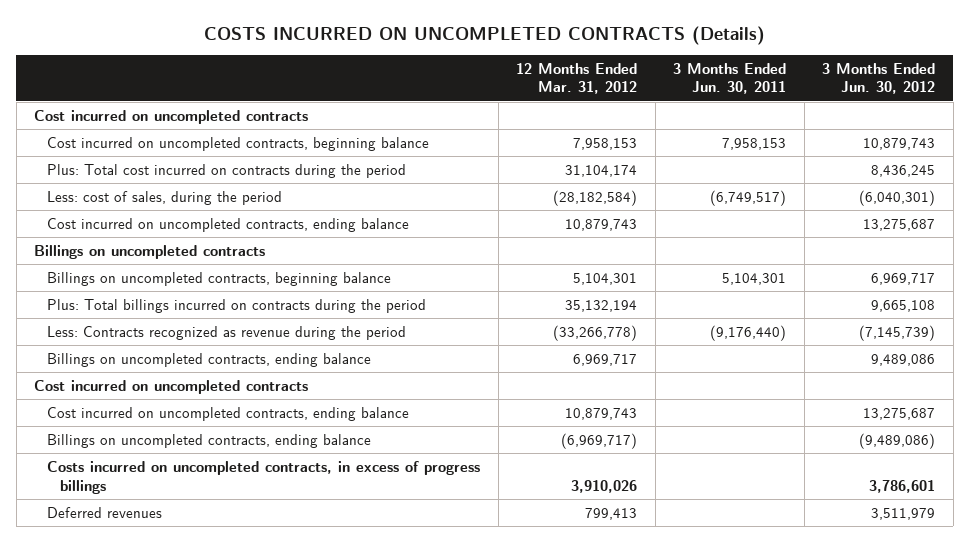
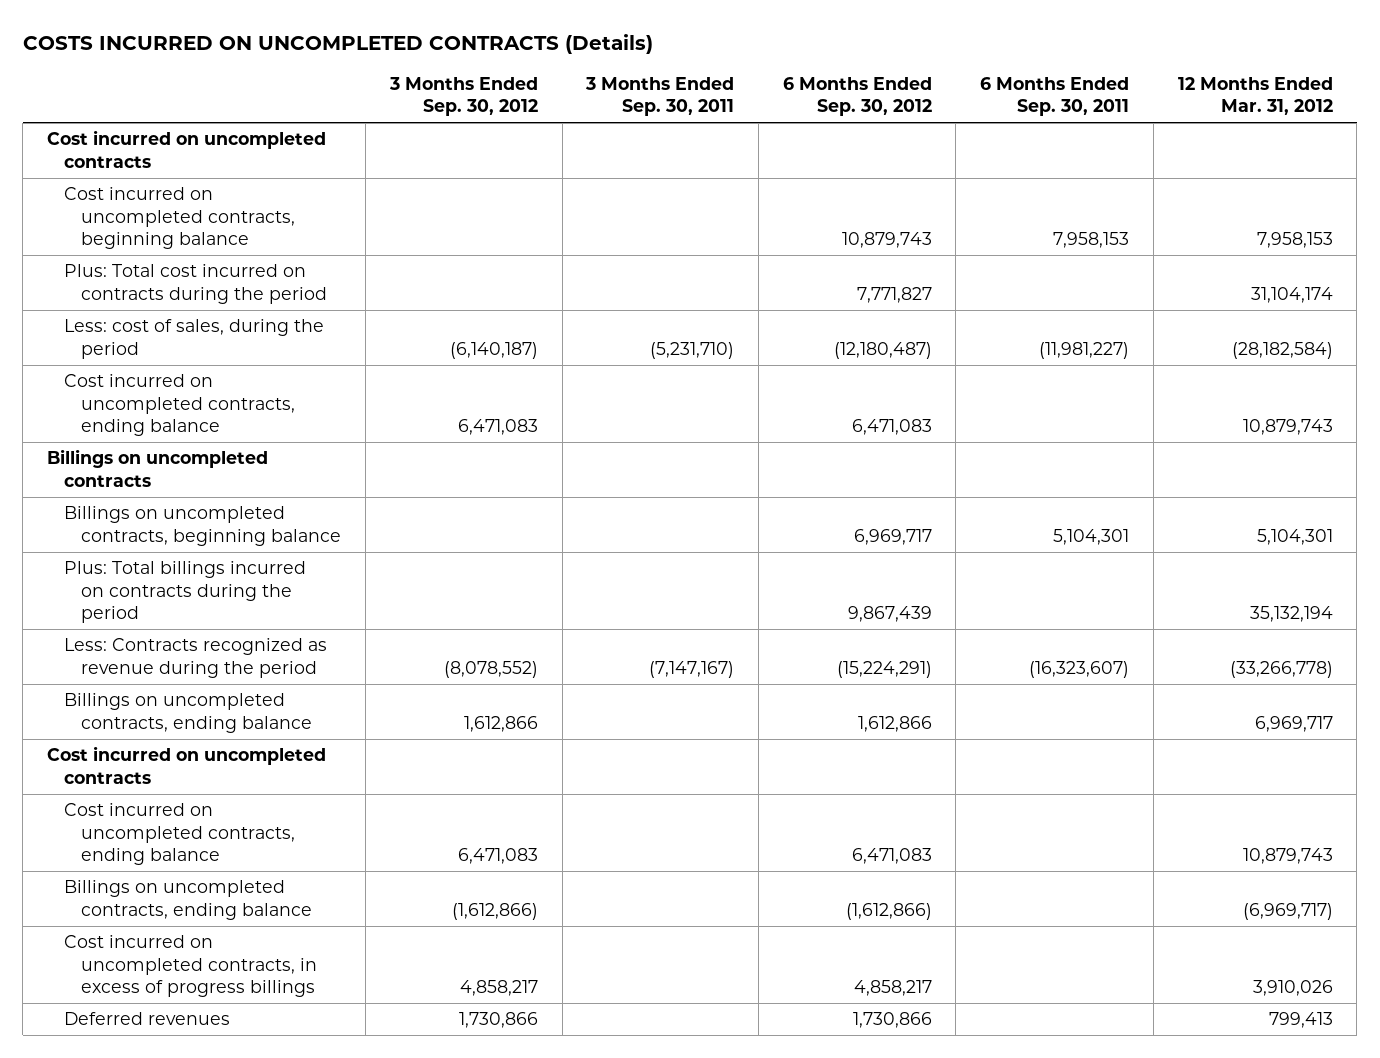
[673,62,787,95] 3 Months Ended Jun. 30, 2011 -> none
[822,62,936,95] 3 Months Ended Jun. 30, 2012 -> none
none -> [388,76,538,117] 3 Months Ended Sep. 30, 2012
none -> [585,76,735,117] 3 Months Ended Sep. 30, 2011
none -> [782,76,932,117] 6 Months Ended Sep. 30, 2012
none -> [980,76,1130,117] 6 Months Ended Sep. 30, 2011
[47,460,481,494] Costs incurred on uncompleted contracts, in excess of progress billings -> [64,935,318,998] Cost incurred on uncompleted contracts, in excess of progress billings

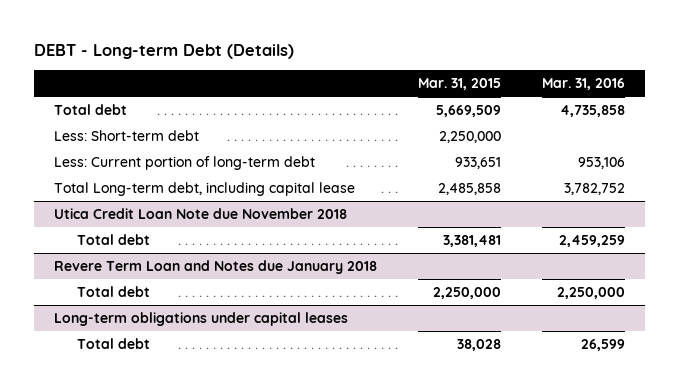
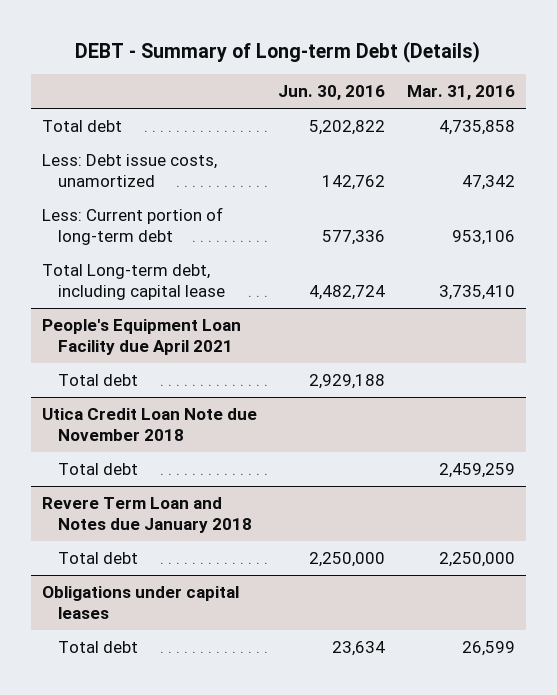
[34,44,295,60] DEBT - Long-term Debt (Details) -> [75,40,481,63] DEBT - Summary of Long-term Debt (Details)
[418,78,502,91] Mar. 31, 2015 -> none
none -> [278,85,386,101] Jun. 30, 2016
[54,129,200,141] Less: Short-term debt -> none
none -> [42,153,218,188] Less: Debt issue costs, unamortized
[563,182,625,195] 3,782,752 -> [438,285,515,301] 3,735,410
none -> [42,318,242,356] People's Equipment Loan Facility due April 2021
none -> [58,373,139,386] Total debt
[54,311,349,326] Long-term obligations under capital leases -> [42,585,240,620] Obligations under capital leases

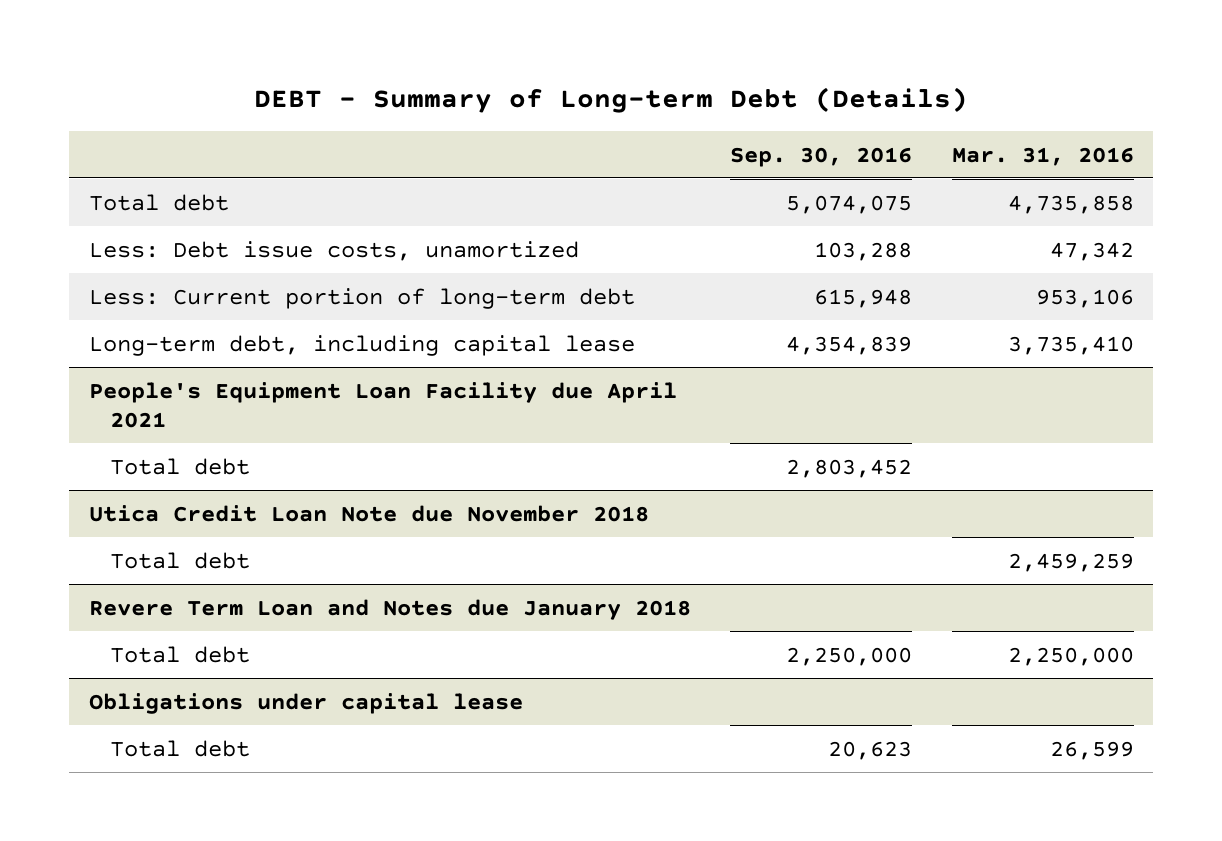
[278,85,386,101] Jun. 30, 2016 -> none
none -> [730,146,913,167] Sep. 30, 2016
[42,263,226,301] Total Long-term debt, including capital lease -> [88,334,635,356] Long-term debt, including capital lease
[42,585,240,620] Obligations under capital leases -> [88,692,523,714] Obligations under capital lease

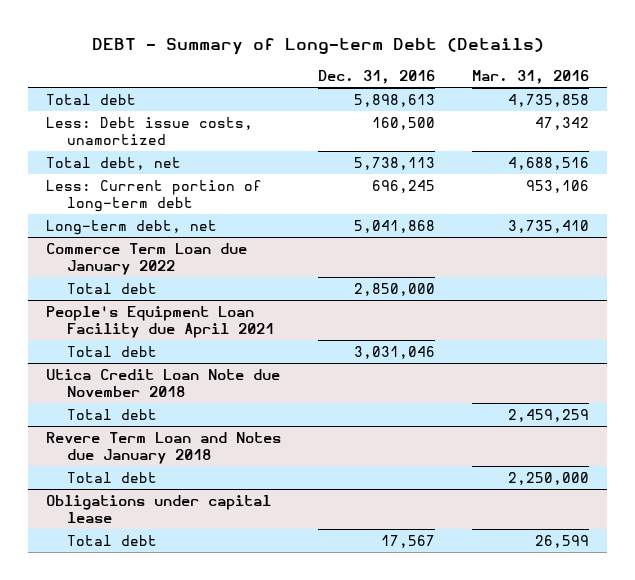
[730,146,913,167] Sep. 30, 2016 -> none
none -> [318,69,436,84] Dec. 31, 2016
none -> [46,157,182,171] Total debt, net
[88,334,635,356] Long-term debt, including capital lease -> [46,220,218,236] Long-term debt, net
none -> [46,243,248,276] Commerce Term Loan due January 2022
none -> [67,283,158,295] Total debt

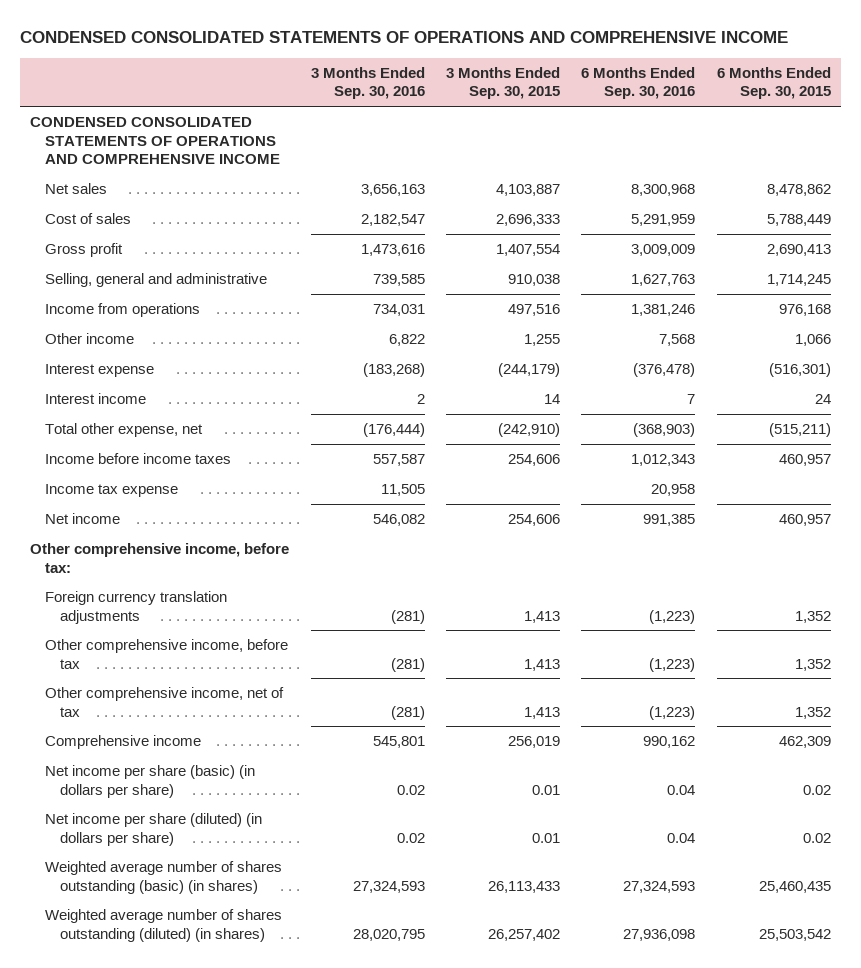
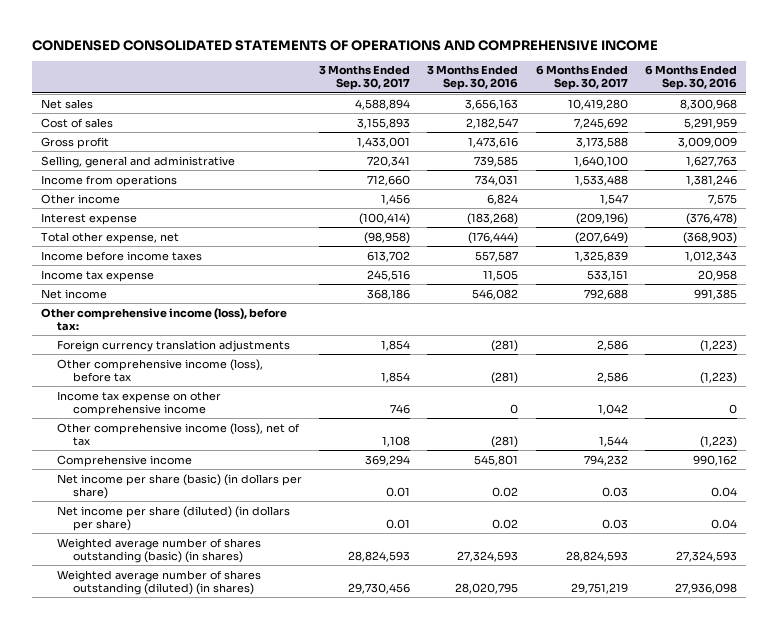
[446,66,561,100] 3 Months Ended Sep. 30, 2015 -> none
[716,66,831,100] 6 Months Ended Sep. 30, 2015 -> none
none -> [319,65,411,91] 3 Months Ended Sep. 30, 2017
none -> [535,65,628,91] 6 Months Ended Sep. 30, 2017
[30,117,281,164] CONDENSED CONSOLIDATED STATEMENTS OF OPERATIONS AND COMPREHENSIVE INCOME -> none
[388,334,425,347] 6,822 -> [487,193,519,205] 6,824
[659,334,696,347] 7,568 -> [708,193,738,205] 7,575
[45,393,147,405] Interest income -> none
[30,543,290,573] Other comprehensive income, before tax: -> [41,307,288,331] Other comprehensive income (loss), before tax:
[45,639,289,669] Other comprehensive income, before tax -> [56,358,263,382] Other comprehensive income (loss), before tax
none -> [56,390,221,416] Income tax expense on other comprehensive income
[45,687,285,717] Other comprehensive income, net of tax -> [56,422,300,446] Other comprehensive income (loss), net of tax

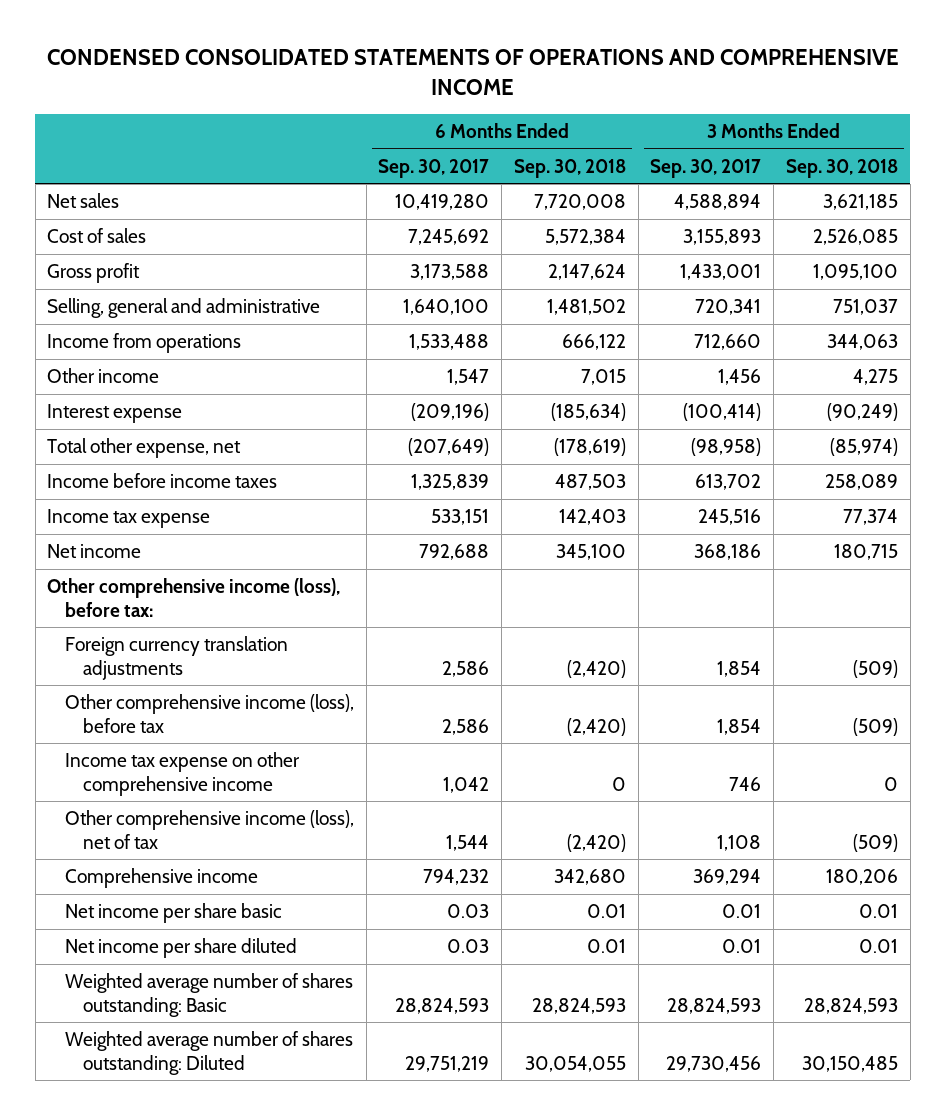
[427,65,519,91] 3 Months Ended Sep. 30, 2016 -> none
[645,65,738,91] 6 Months Ended Sep. 30, 2016 -> none
none -> [513,158,626,178] Sep. 30, 2018
none -> [785,158,898,178] Sep. 30, 2018
[56,473,302,499] Net income per share (basic) (in dollars per share) -> [64,903,282,924] Net income per share basic
[56,505,290,531] Net income per share (diluted) (in dollars per share) -> [64,938,297,959] Net income per share diluted
[56,537,261,563] Weighted average number of shares outstanding (basic) (in shares) -> [64,973,353,1017] Weighted average number of shares outstanding: Basic
[56,569,261,595] Weighted average number of shares outstanding (diluted) (in shares) -> [64,1031,353,1075] Weighted average number of shares outstanding: Diluted

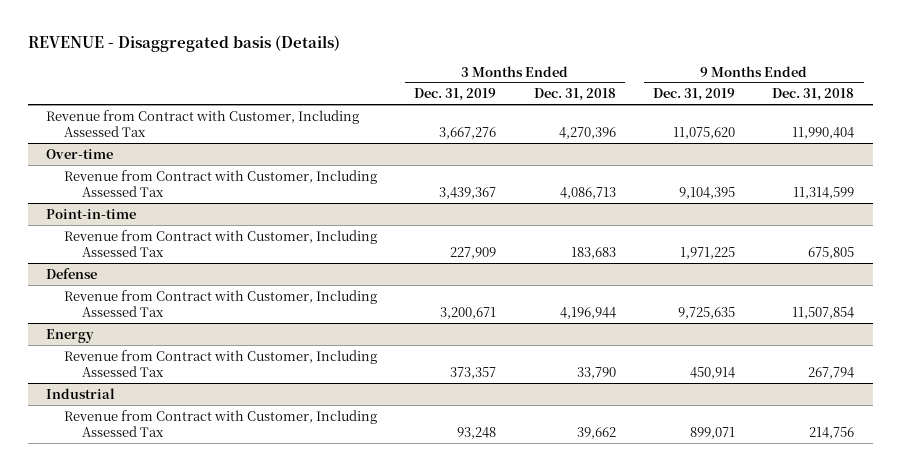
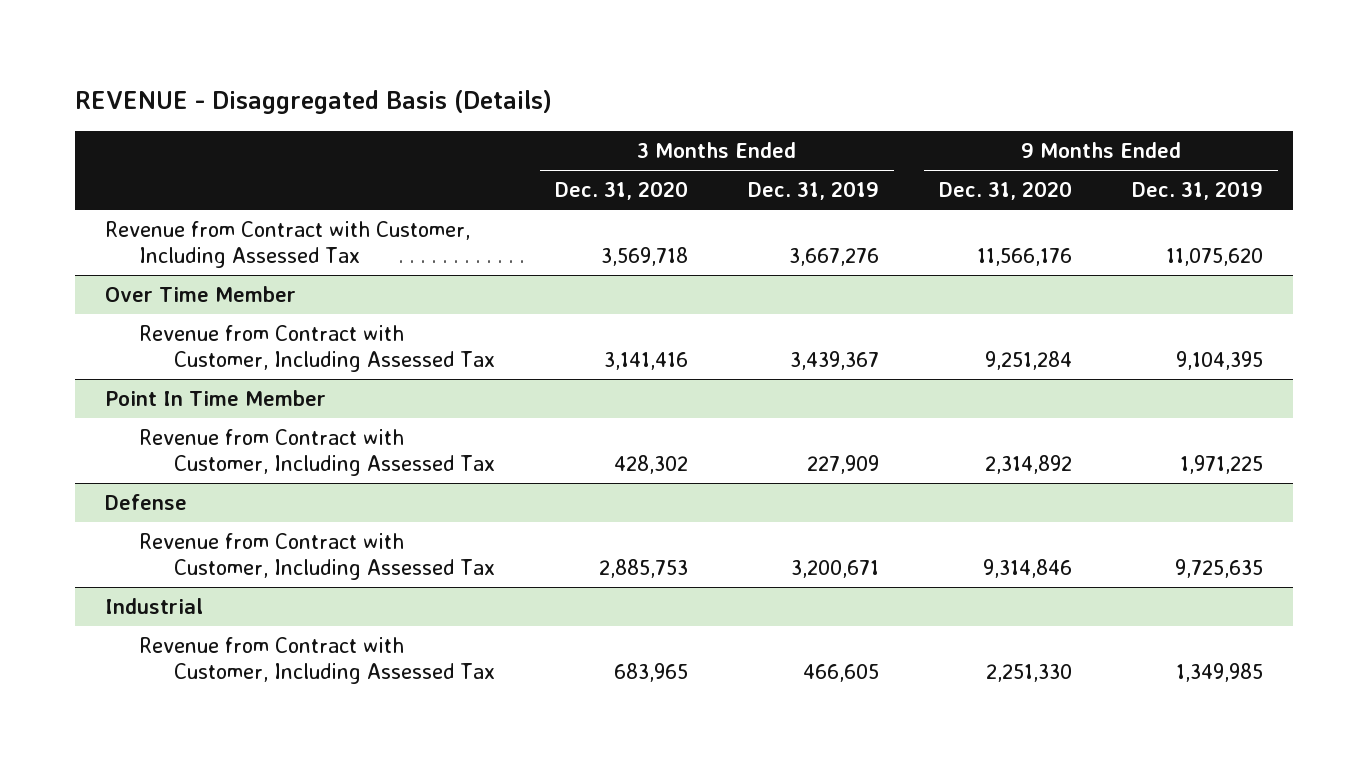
[27,34,340,52] REVENUE - Disaggregated basis (Details) -> [74,89,552,114] REVENUE - Disaggregated Basis (Details)
[533,88,616,102] Dec. 31, 2018 -> none
[772,88,855,102] Dec. 31, 2018 -> none
none -> [554,181,688,201] Dec. 31, 2020
none -> [939,181,1073,201] Dec. 31, 2020
[46,148,114,159] Over-time -> [104,286,296,303] Over Time Member
[46,208,137,219] Point-in-time -> [104,390,326,407] Point In Time Member
[46,328,95,343] Energy -> none
[64,349,378,377] Revenue from Contract with Customer, Including Assessed Tax -> none
[457,426,497,439] 93,248 -> [803,663,880,682] 466,605
[689,426,735,439] 899,071 -> [1176,662,1264,682] 1,349,985

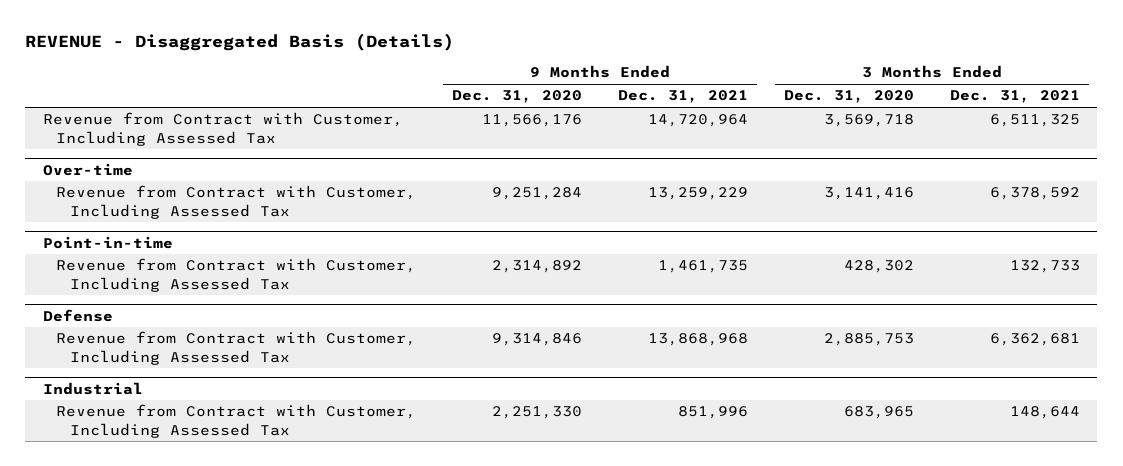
[748,181,880,201] Dec. 31, 2019 -> none
[1132,181,1264,201] Dec. 31, 2019 -> none
none -> [617,90,748,104] Dec. 31, 2021
none -> [949,90,1080,104] Dec. 31, 2021
[104,286,296,303] Over Time Member -> [42,162,133,176] Over-time
[104,390,326,407] Point In Time Member -> [42,235,173,249] Point-in-time

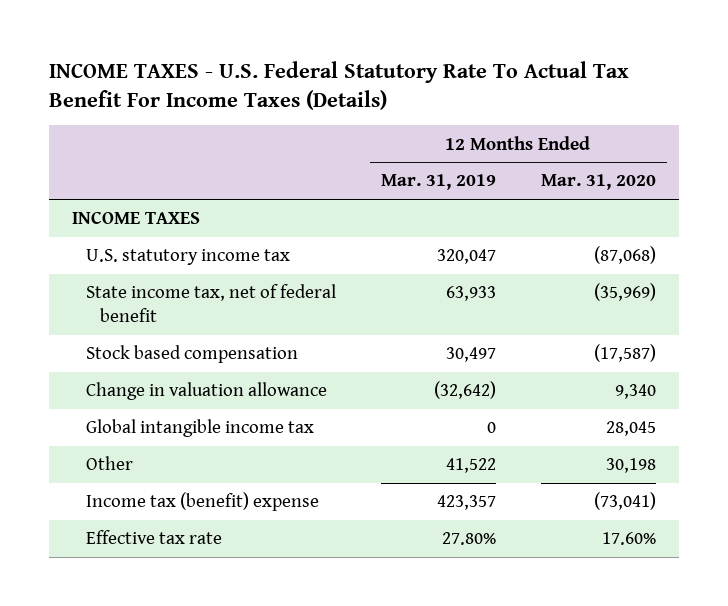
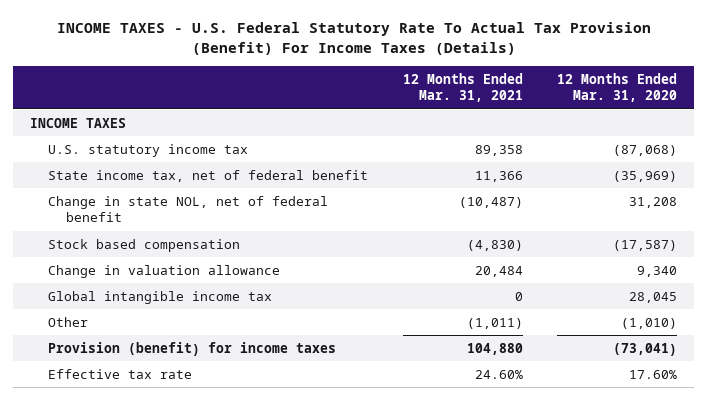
[48,60,629,110] INCOME TAXES - U.S. Federal Statutory Rate To Actual Tax Benefit For Income Taxes (Details) -> [56,22,651,56] INCOME TAXES - U.S. Federal Statutory Rate To Actual Tax Provision (Benefit) For Income Taxes (Details)
[380,174,496,191] Mar. 31, 2019 -> none
none -> [402,72,523,102] 12 Months Ended Mar. 31, 2021
none -> [48,195,329,223] Change in state NOL, net of federal benefit
[605,458,656,474] 30,198 -> [621,317,678,329] (1,010)
[85,492,319,512] Income tax (benefit) expense -> [48,341,337,356] Provision (benefit) for income taxes

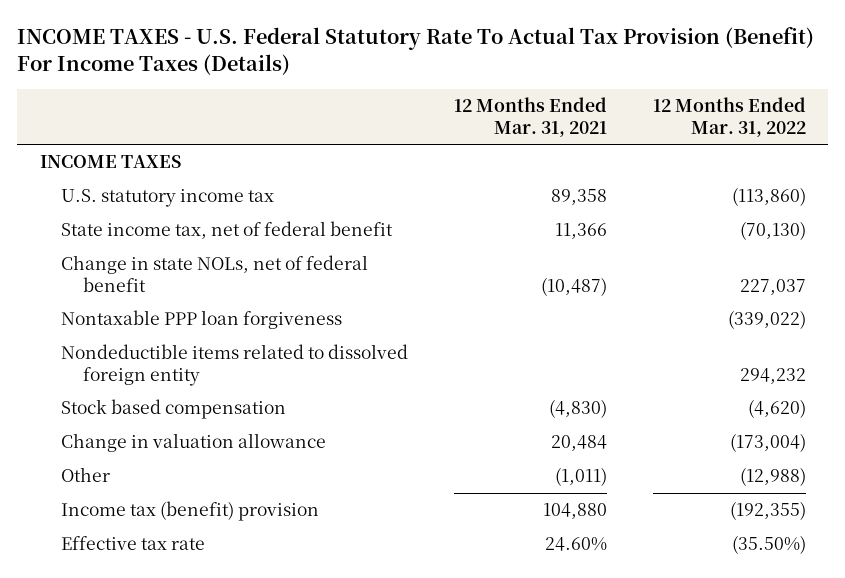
[557,72,678,102] 12 Months Ended Mar. 31, 2020 -> none
none -> [652,97,806,137] 12 Months Ended Mar. 31, 2022
[48,195,329,223] Change in state NOL, net of federal benefit -> [61,255,369,292] Change in state NOLs, net of federal benefit
none -> [61,310,343,330] Nontaxable PPP loan forgiveness
none -> [61,344,409,386] Nondeductible items related to dissolved foreign entity
[48,290,273,304] Global intangible income tax -> none
[48,341,337,356] Provision (benefit) for income taxes -> [61,501,320,522] Income tax (benefit) provision

